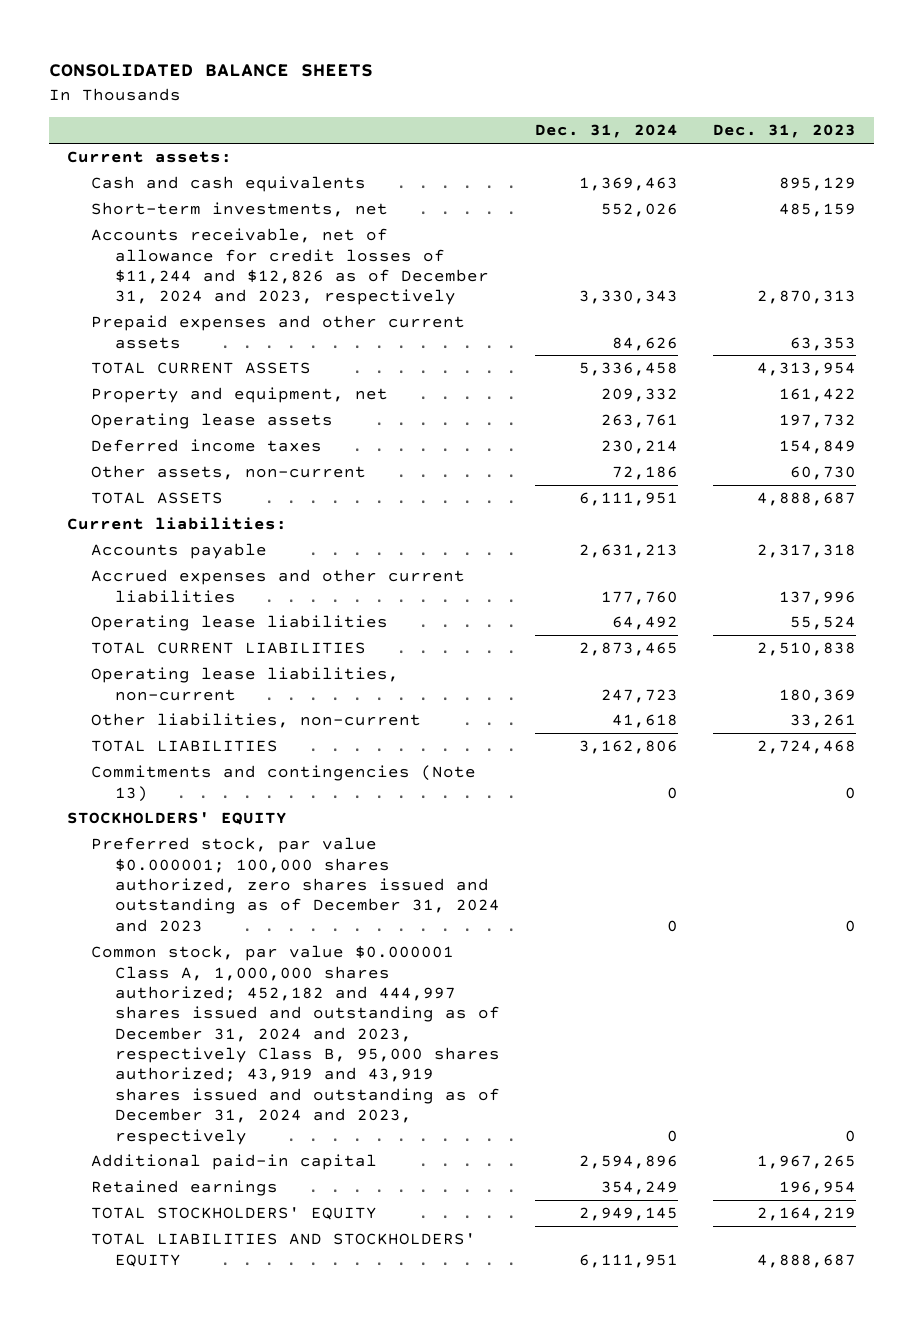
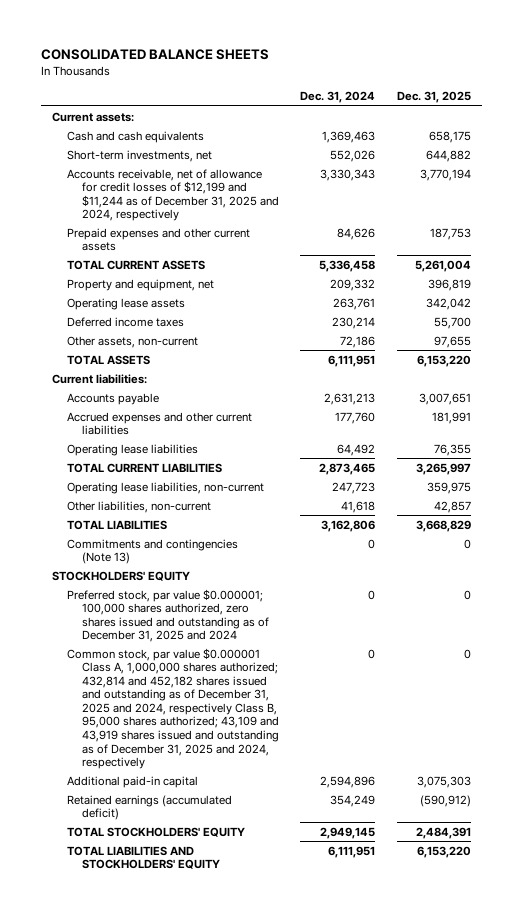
[713,124,857,139] Dec. 31, 2023 -> none
none -> [396,91,471,104] Dec. 31, 2025
[90,228,489,306] Accounts receivable, net of allowance for credit losses of $11,244 and $12,826 as of December 31, 2024 and 2023, respectively -> [66,168,279,222] Accounts receivable, net of allowance for credit losses of $12,199 and $11,244 as of December 31, 2025 and 2024, respectively
[90,837,500,932] Preferred stock, par value $0.000001; 100,000 shares authorized, zero shares issued and outstanding as of December 31, 2024 and 2023 -> [66,588,269,643] Preferred stock, par value $0.000001; 100,000 shares authorized, zero shares issued and outstanding as of December 31, 2025 and 2024
[90,945,500,1145] Common stock, par value $0.000001 Class A, 1,000,000 shares authorized; 452,182 and 444,997 shares issued and outstanding as of December 31, 2024 and 2023, respectively Class B, 95,000 shares authorized; 43,919 and 43,919 shares issued and outstanding as of December 31, 2024 and 2023, respectively -> [66,647,279,770] Common stock, par value $0.000001 Class A, 1,000,000 shares authorized; 432,814 and 452,182 shares issued and outstanding as of December 31, 2025 and 2024, respectively Class B, 95,000 shares authorized; 43,109 and 43,919 shares issued and outstanding as of December 31, 2025 and 2024, respectively
[90,1180,278,1197] Retained earnings -> [66,794,232,821] Retained earnings (accumulated deficit)

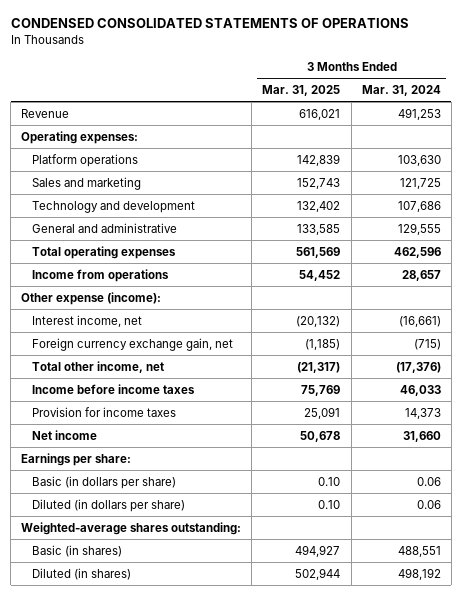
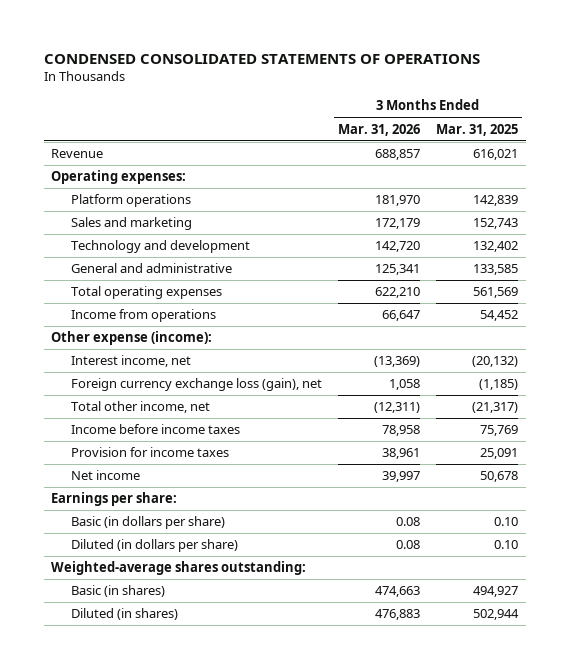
[361,85,441,97] Mar. 31, 2024 -> none
none -> [337,123,420,136] Mar. 31, 2026
[32,337,234,351] Foreign currency exchange gain, net -> [71,378,323,392] Foreign currency exchange loss (gain), net

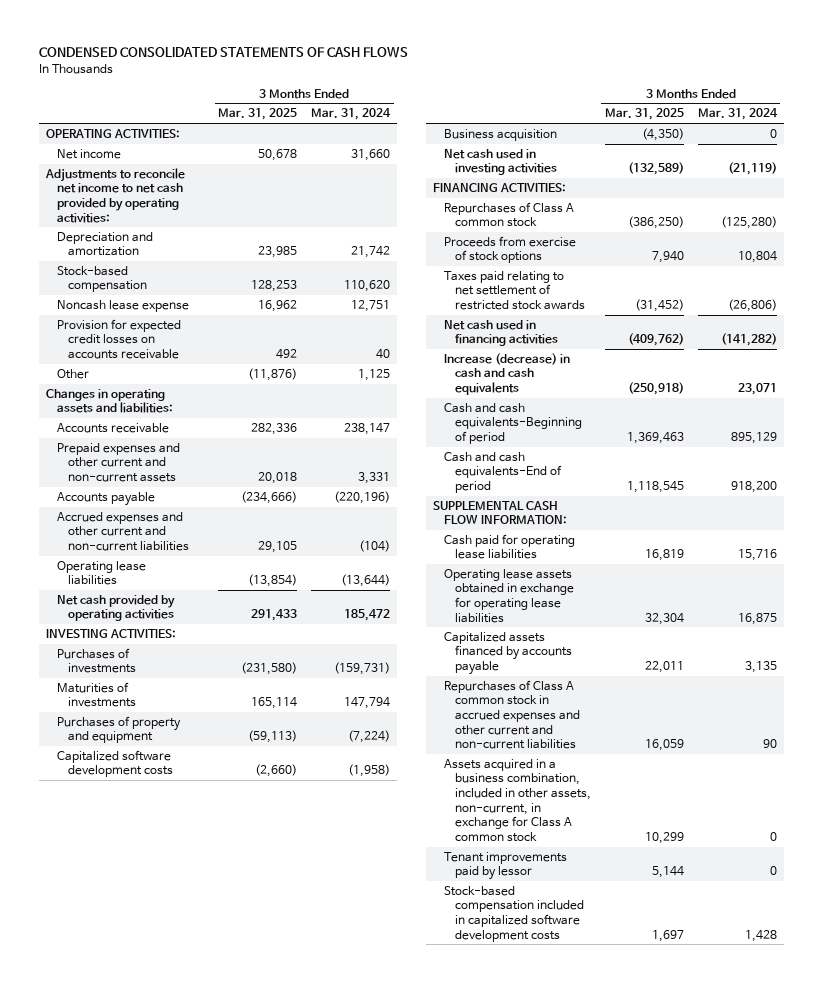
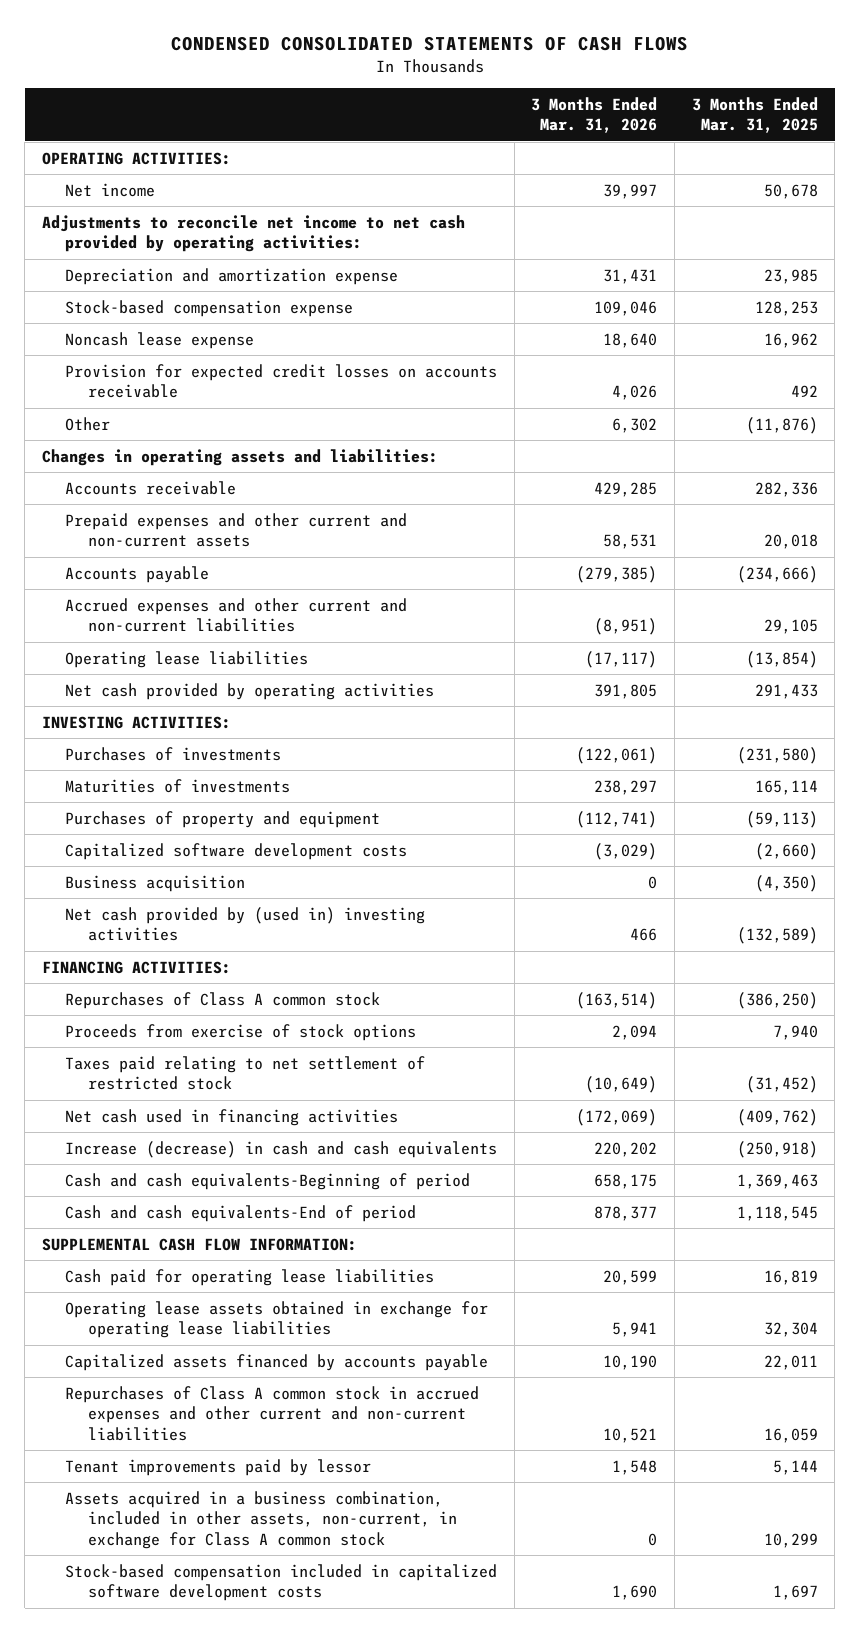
[311,108,392,121] Mar. 31, 2024 -> none
none -> [531,96,658,134] 3 Months Ended Mar. 31, 2026
[57,231,154,257] Depreciation and amortization -> [65,267,399,285] Depreciation and amortization expense
[57,265,148,293] Stock-based compensation -> [65,299,354,317] Stock-based compensation expense
[443,148,557,176] Net cash used in investing activities -> [65,906,426,942] Net cash provided by (used in) investing activities
[443,270,585,311] Taxes paid relating to net settlement of restricted stock awards -> [65,1055,426,1091] Taxes paid relating to net settlement of restricted stock
[443,758,591,842] Assets acquired in a business combination, included in other assets, non-current, in exchange for Class A common stock -> [65,1490,458,1549] Assets acquired in a business combination, included in other assets, non-current, in exchange for Class A common stock

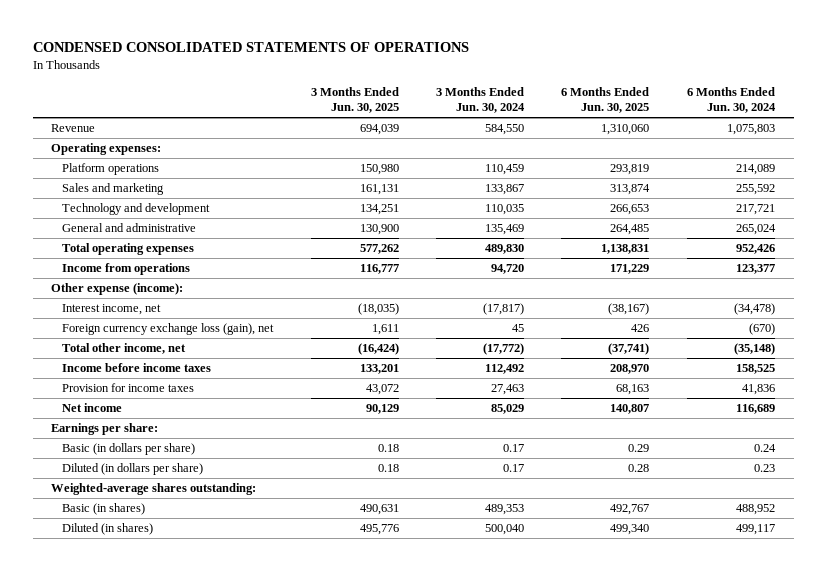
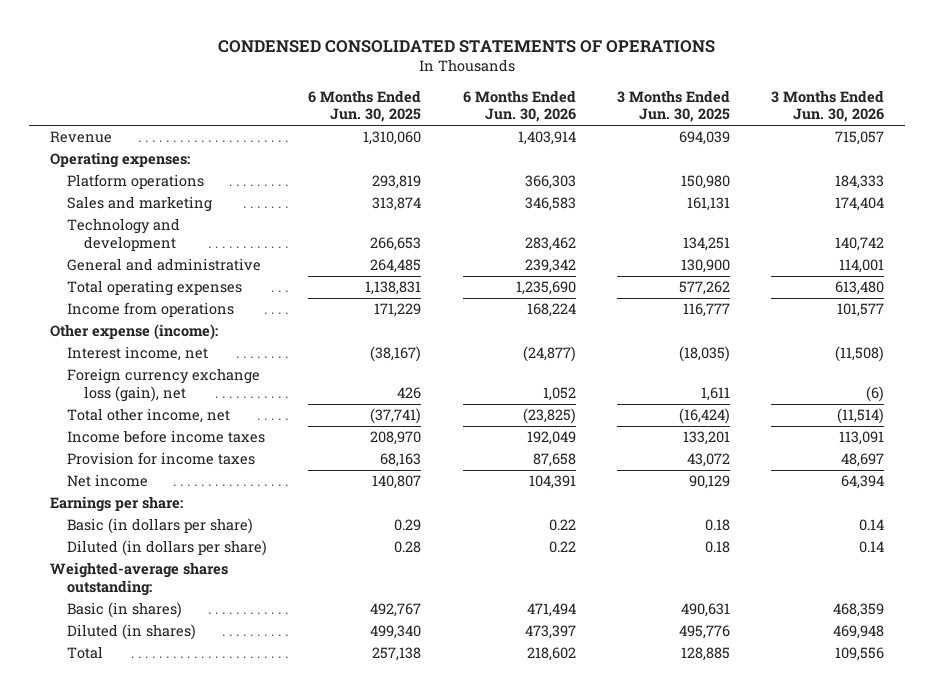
[436,87,526,114] 3 Months Ended Jun. 30, 2024 -> none
[686,87,776,114] 6 Months Ended Jun. 30, 2024 -> none
none -> [462,89,576,123] 6 Months Ended Jun. 30, 2026
none -> [771,89,885,123] 3 Months Ended Jun. 30, 2026
none -> [66,646,103,660] Total

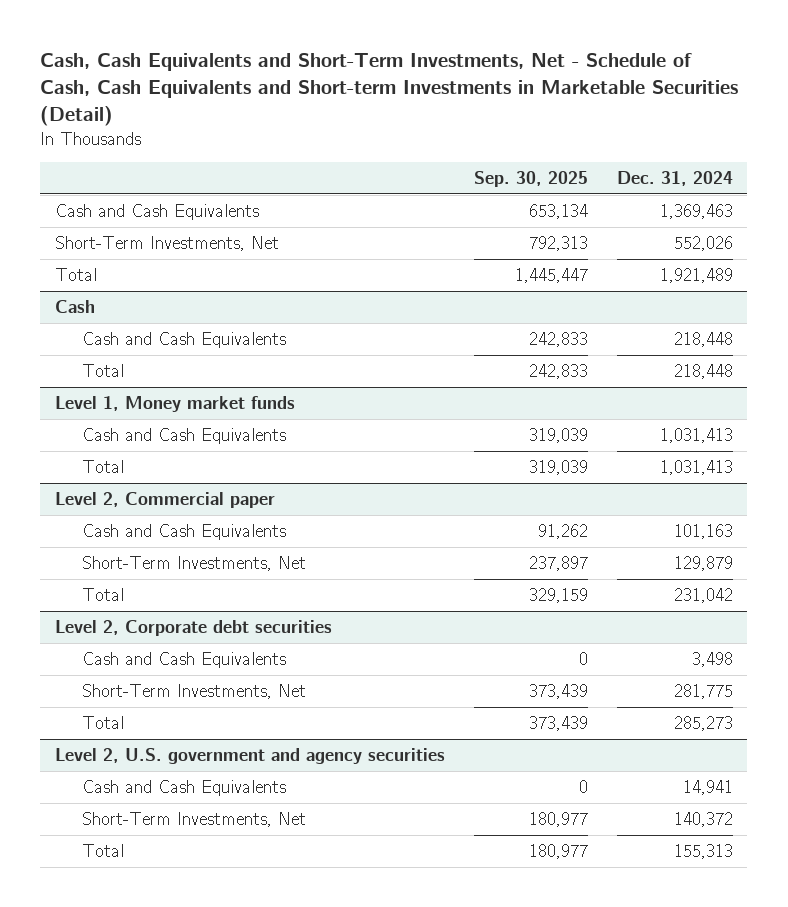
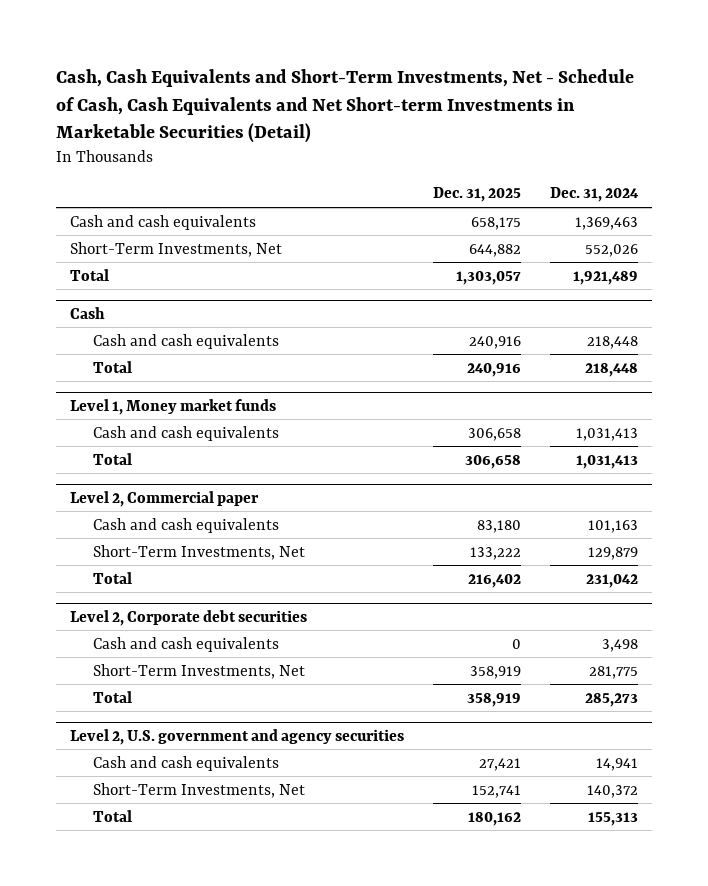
[40,53,739,127] Cash, Cash Equivalents and Short-Term Investments, Net - Schedule of Cash, Cash Equivalents and Short-term Investments in Marketable Securities (Detail) -> [55,69,634,144] Cash, Cash Equivalents and Short-Term Investments, Net - Schedule of Cash, Cash Equivalents and Net Short-term Investments in Marketable Securities (Detail)
[473,170,588,187] Sep. 30, 2025 -> none
none -> [432,187,521,203] Dec. 31, 2025
[54,203,259,220] Cash and Cash Equivalents -> [70,214,257,230] Cash and cash equivalents
[81,331,286,348] Cash and Cash Equivalents -> [92,333,279,349] Cash and cash equivalents
[81,427,286,444] Cash and Cash Equivalents -> [92,425,279,441] Cash and cash equivalents
[81,523,286,540] Cash and Cash Equivalents -> [92,517,279,533] Cash and cash equivalents
[81,651,286,668] Cash and Cash Equivalents -> [92,636,279,652] Cash and cash equivalents
[81,779,286,796] Cash and Cash Equivalents -> [92,755,279,771] Cash and cash equivalents

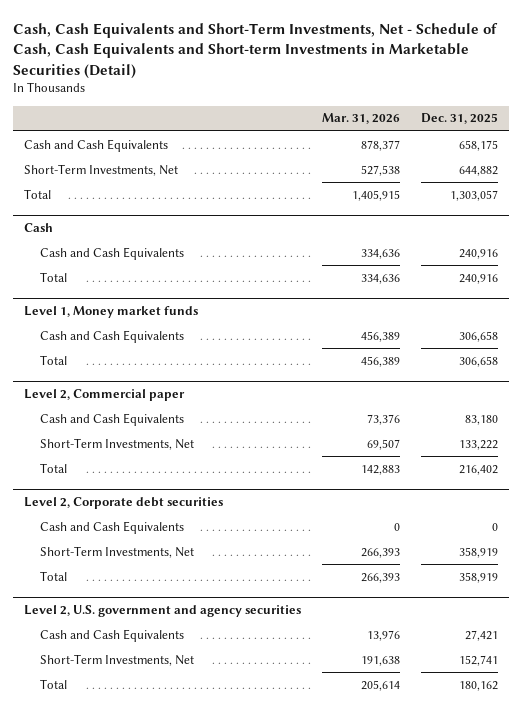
[55,69,634,144] Cash, Cash Equivalents and Short-Term Investments, Net - Schedule of Cash, Cash Equivalents and Net Short-term Investments in Marketable Securities (Detail) -> [13,22,499,79] Cash, Cash Equivalents and Short-Term Investments, Net - Schedule of Cash, Cash Equivalents and Short-term Investments in Marketable Securities (Detail)
[549,187,639,203] Dec. 31, 2024 -> none
none -> [322,113,401,125] Mar. 31, 2026
[70,214,257,230] Cash and cash equivalents -> [23,138,168,152] Cash and Cash Equivalents
[92,333,279,349] Cash and cash equivalents -> [40,246,185,260] Cash and Cash Equivalents
[92,425,279,441] Cash and cash equivalents -> [40,329,185,343] Cash and Cash Equivalents
[92,517,279,533] Cash and cash equivalents -> [40,412,185,426] Cash and Cash Equivalents
[92,636,279,652] Cash and cash equivalents -> [40,520,185,534] Cash and Cash Equivalents
[92,755,279,771] Cash and cash equivalents -> [40,628,185,642] Cash and Cash Equivalents

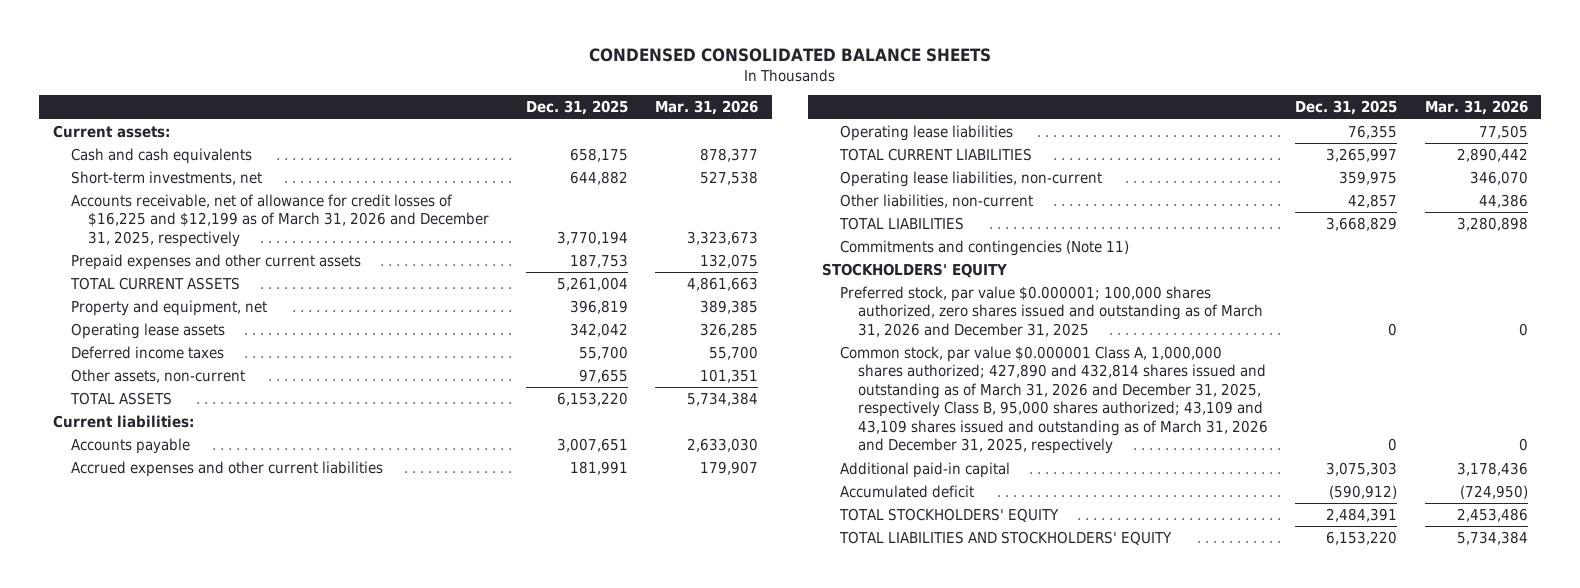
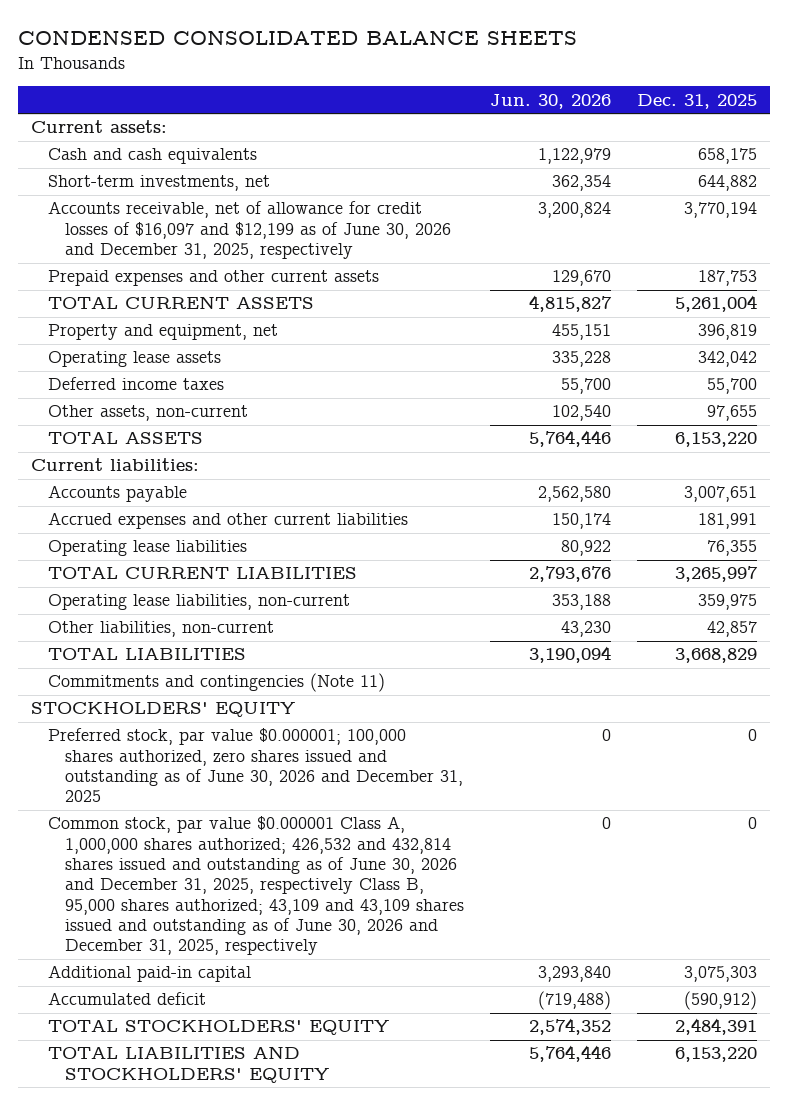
[655,100,759,116] Mar. 31, 2026 -> none
none -> [490,93,612,109] Jun. 30, 2026
[70,193,490,247] Accounts receivable, net of allowance for credit losses of $16,225 and $12,199 as of March 31, 2026 and December 31, 2025, respectively -> [48,201,452,260] Accounts receivable, net of allowance for credit losses of $16,097 and $12,199 as of June 30, 2026 and December 31, 2025, respectively
[839,285,1263,337] Preferred stock, par value $0.000001; 100,000 shares authorized, zero shares issued and outstanding as of March 31, 2026 and December 31, 2025 -> [48,728,464,803] Preferred stock, par value $0.000001; 100,000 shares authorized, zero shares issued and outstanding as of June 30, 2026 and December 31, 2025
[839,345,1268,455] Common stock, par value $0.000001 Class A, 1,000,000 shares authorized; 427,890 and 432,814 shares issued and outstanding as of March 31, 2026 and December 31, 2025, respectively Class B, 95,000 shares authorized; 43,109 and 43,109 shares issued and outstanding as of March 31, 2026 and December 31, 2025, respectively -> [48,816,465,956] Common stock, par value $0.000001 Class A, 1,000,000 shares authorized; 426,532 and 432,814 shares issued and outstanding as of June 30, 2026 and December 31, 2025, respectively Class B, 95,000 shares authorized; 43,109 and 43,109 shares issued and outstanding as of June 30, 2026 and December 31, 2025, respectively

